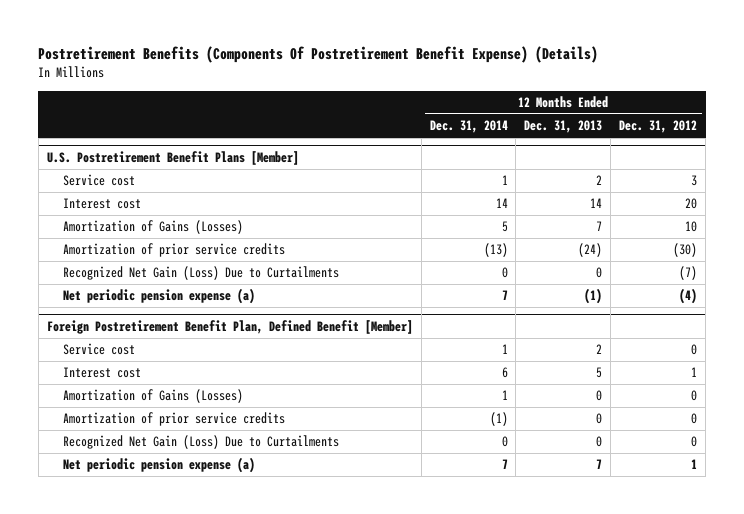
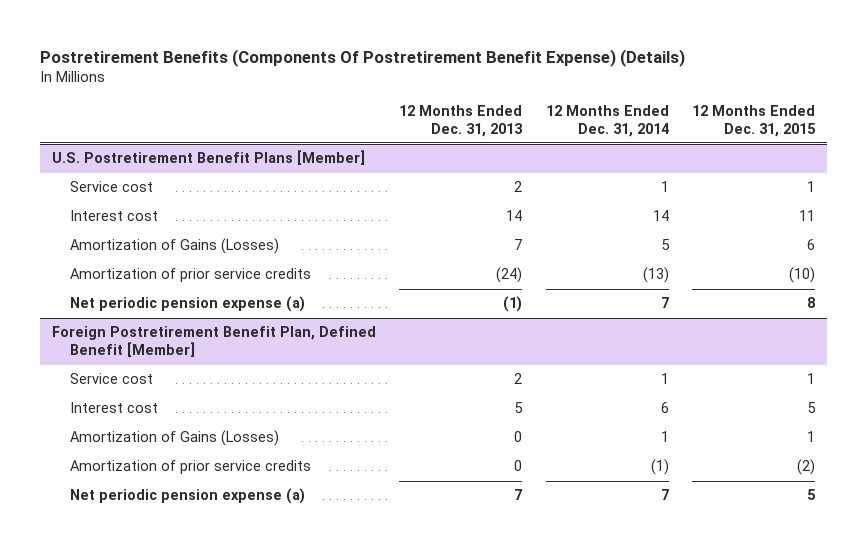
[619,120,698,134] Dec. 31, 2012 -> none
none -> [691,104,816,137] 12 Months Ended Dec. 31, 2015
[63,266,340,281] Recognized Net Gain (Loss) Due to Curtailments -> none
[63,435,340,450] Recognized Net Gain (Loss) Due to Curtailments -> none

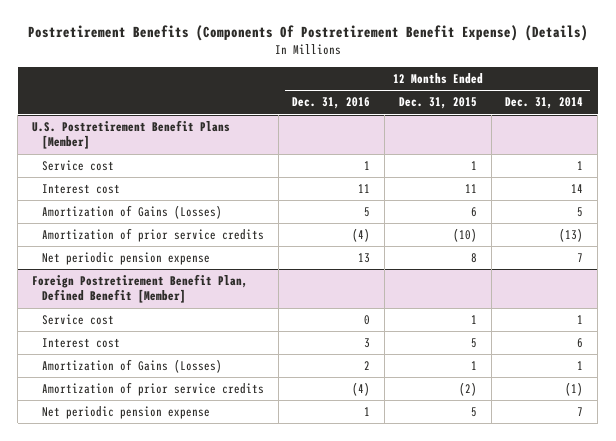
[399,104,524,137] 12 Months Ended Dec. 31, 2013 -> none
none -> [292,97,371,110] Dec. 31, 2016
[70,296,306,313] Net periodic pension expense (a) -> [41,252,210,266] Net periodic pension expense
[70,488,306,505] Net periodic pension expense (a) -> [41,406,210,420] Net periodic pension expense

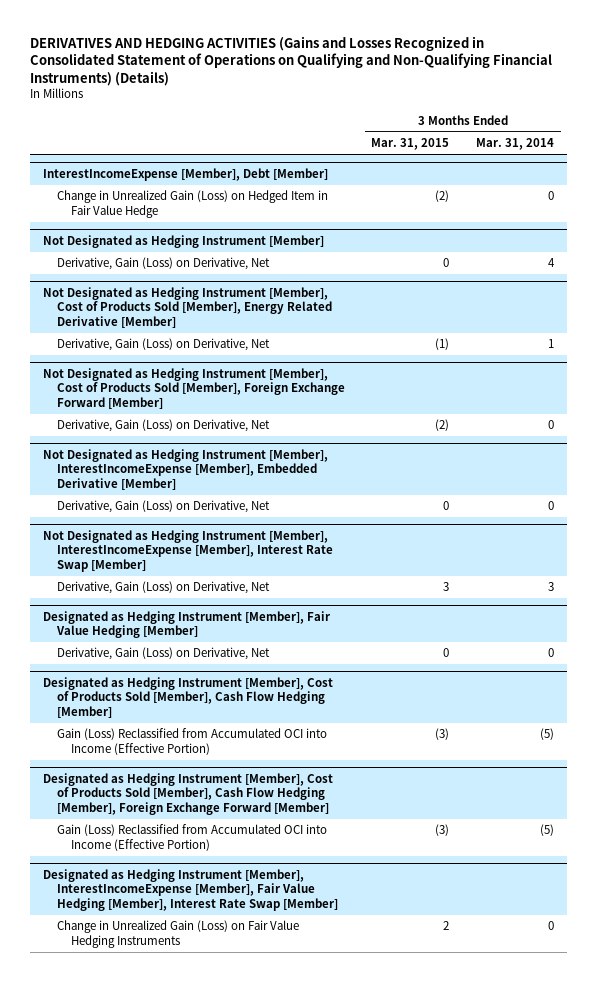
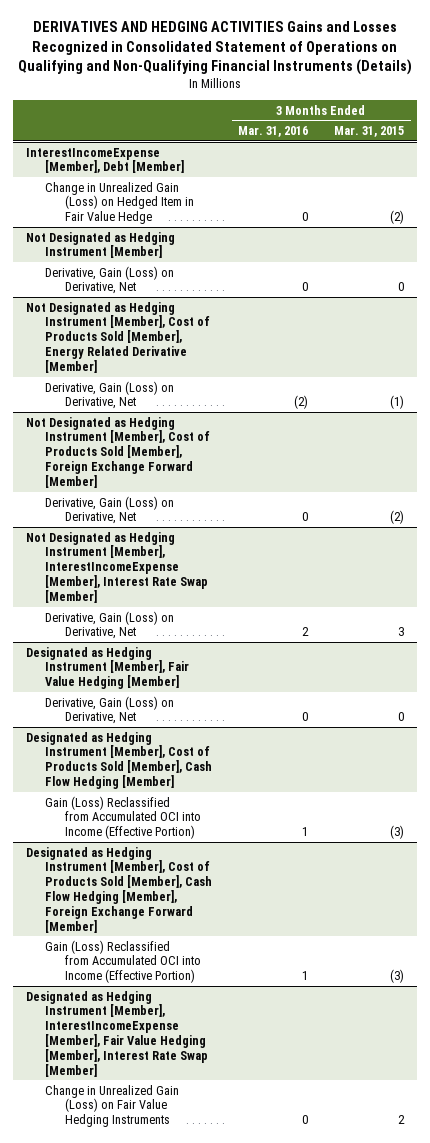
[29,35,552,86] DERIVATIVES AND HEDGING ACTIVITIES (Gains and Losses Recognized in Consolidated Statement of Operations on Qualifying and Non-Qualifying Financial Instruments) (Details) -> [18,21,413,75] DERIVATIVES AND HEDGING ACTIVITIES Gains and Losses Recognized in Consolidated Statement of Operations on Qualifying and Non-Qualifying Financial Instruments (Details)
[475,138,554,151] Mar. 31, 2014 -> none
none -> [238,125,309,137] Mar. 31, 2016
[43,448,329,491] Not Designated as Hedging Instrument [Member], InterestIncomeExpense [Member], Embedded Derivative [Member] -> none
[56,500,270,514] Derivative, Gain (Loss) on Derivative, Net -> none

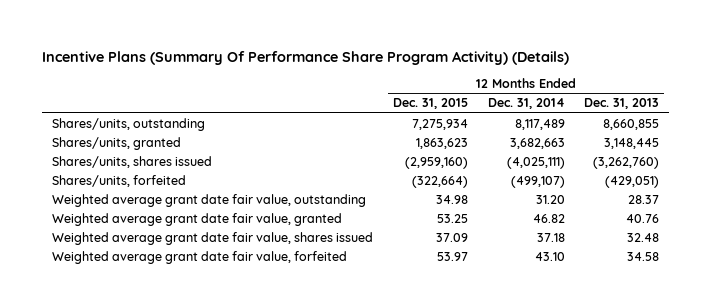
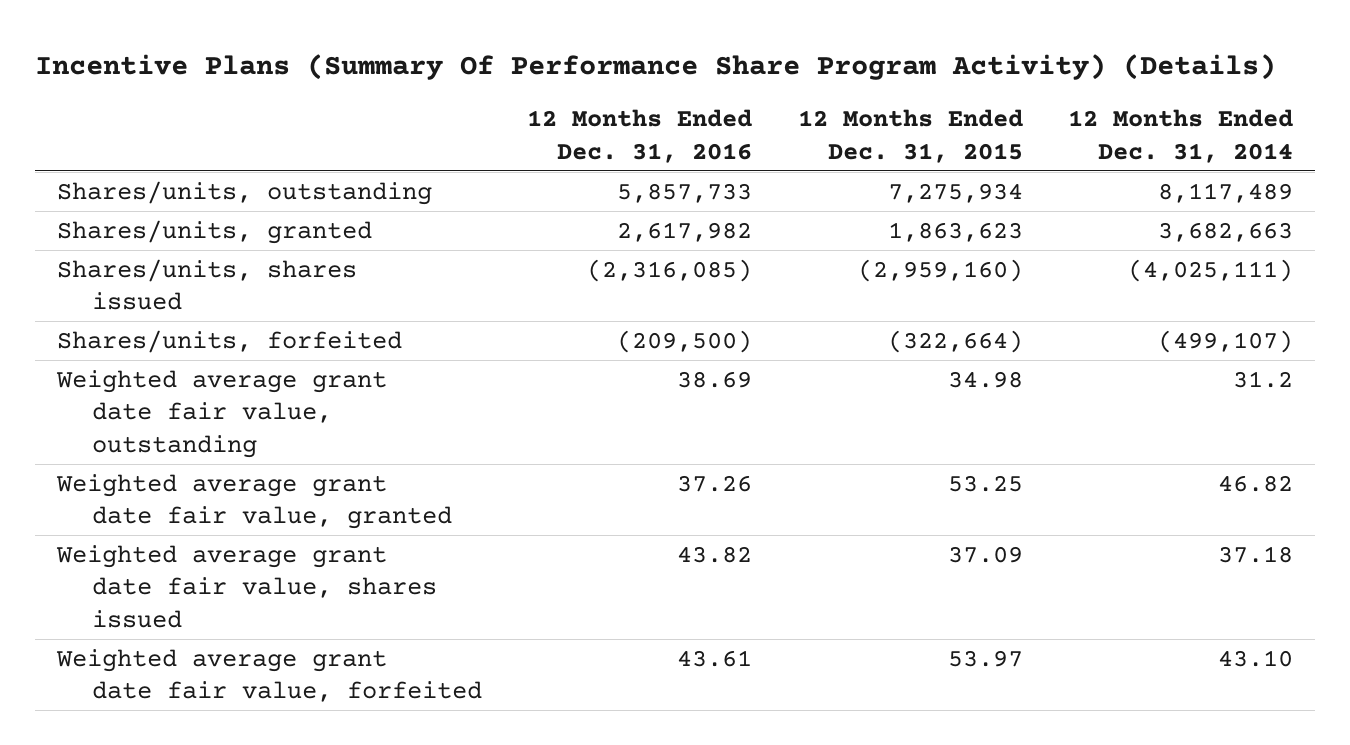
[584,98,660,110] Dec. 31, 2013 -> none
none -> [527,109,753,163] 12 Months Ended Dec. 31, 2016
[535,195,565,205] 31.20 -> [1232,370,1293,388] 31.2

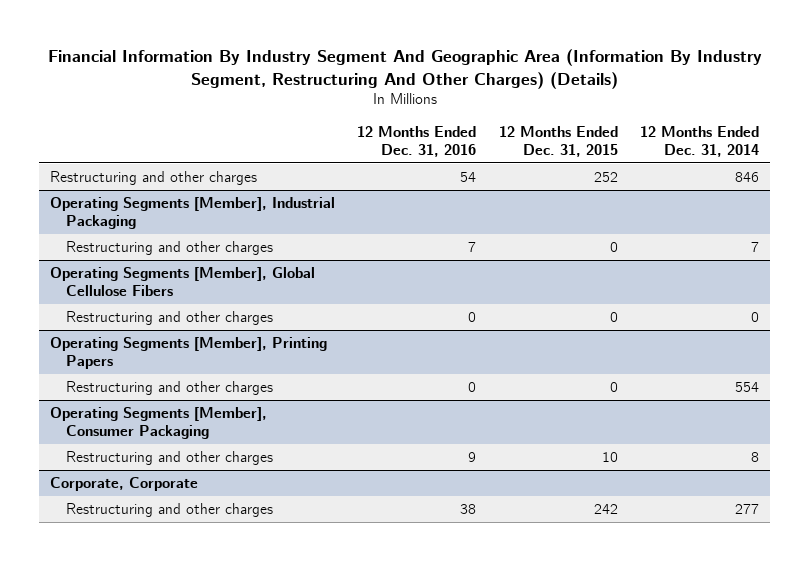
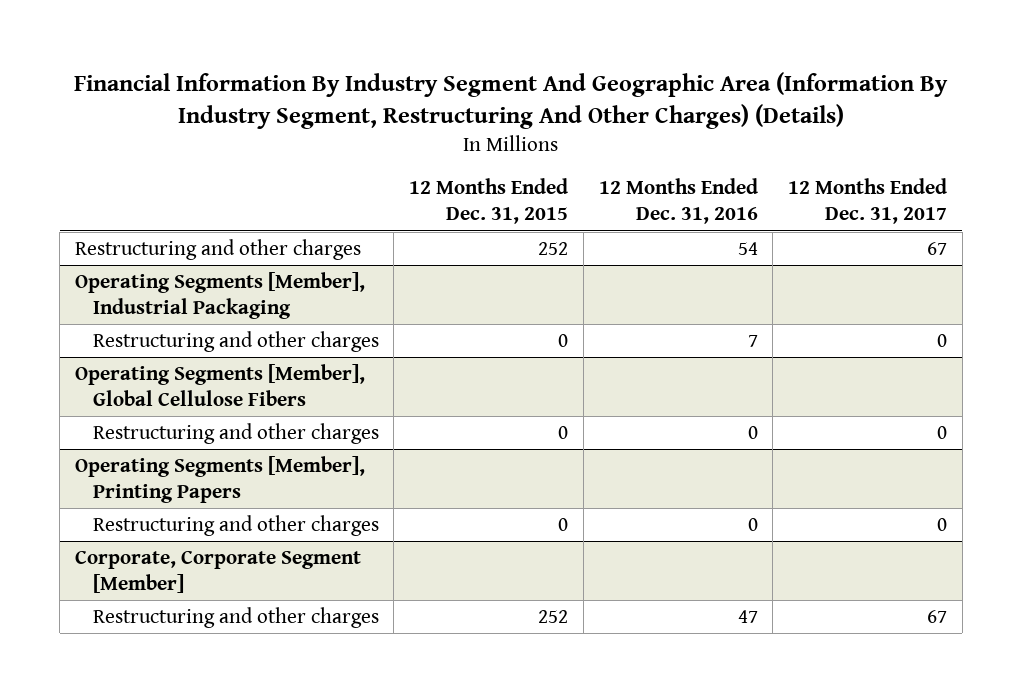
[640,125,760,158] 12 Months Ended Dec. 31, 2014 -> none
none -> [788,178,948,225] 12 Months Ended Dec. 31, 2017
[50,406,268,439] Operating Segments [Member], Consumer Packaging -> none
[50,476,199,491] Corporate, Corporate -> none
[66,502,274,517] Restructuring and other charges -> none
none -> [74,550,361,593] Corporate, Corporate Segment [Member]
[468,451,477,462] 9 -> [737,609,758,623] 47
[601,451,618,462] 10 -> [538,609,569,623] 252

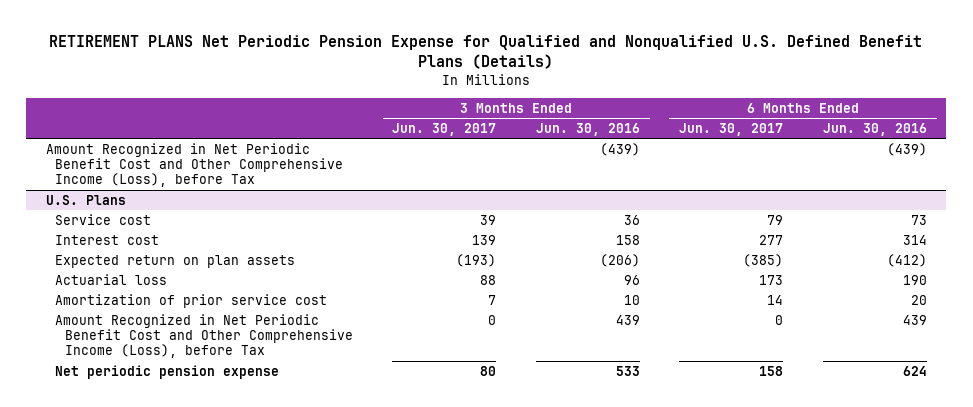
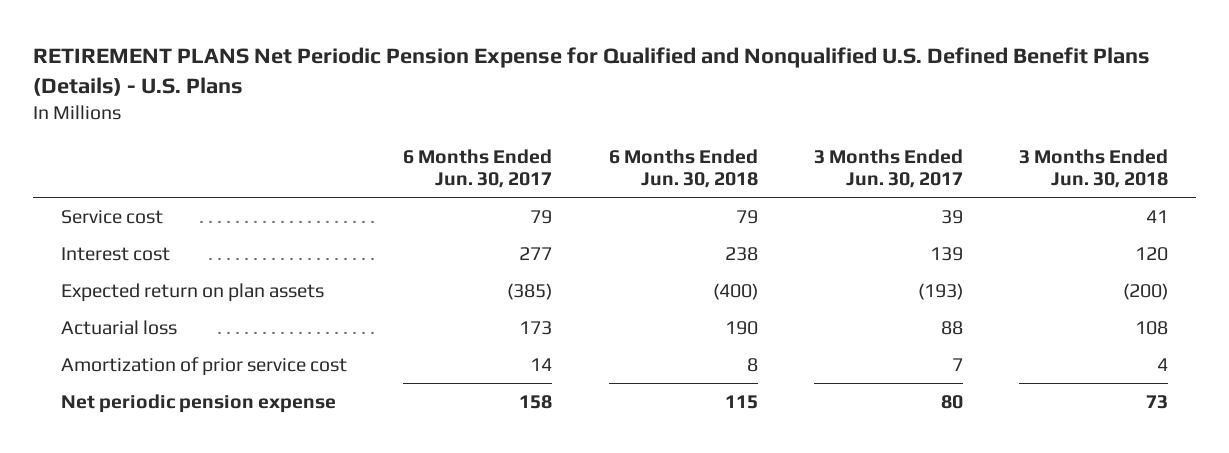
[49,34,923,70] RETIREMENT PLANS Net Periodic Pension Expense for Qualified and Nonqualified U.S. Defined Benefit Plans (Details) -> [32,46,1150,96] RETIREMENT PLANS Net Periodic Pension Expense for Qualified and Nonqualified U.S. Defined Benefit Plans (Details) - U.S. Plans
[535,123,640,137] Jun. 30, 2016 -> none
[822,123,927,137] Jun. 30, 2016 -> none
none -> [608,148,758,189] 6 Months Ended Jun. 30, 2018
none -> [1019,148,1169,189] 3 Months Ended Jun. 30, 2018
[45,142,344,188] Amount Recognized in Net Periodic Benefit Cost and Other Comprehensive Income (Loss), before Tax -> none
[45,194,126,205] U.S. Plans -> none
[55,313,354,359] Amount Recognized in Net Periodic Benefit Cost and Other Comprehensive Income (Loss), before Tax -> none

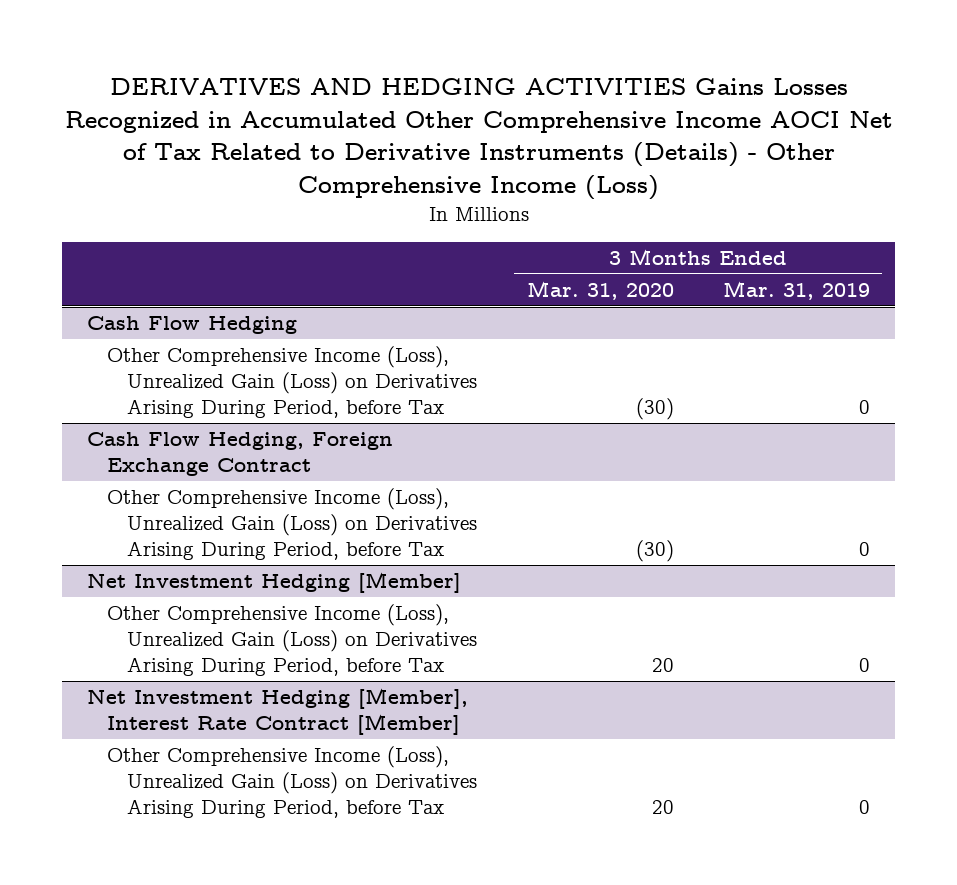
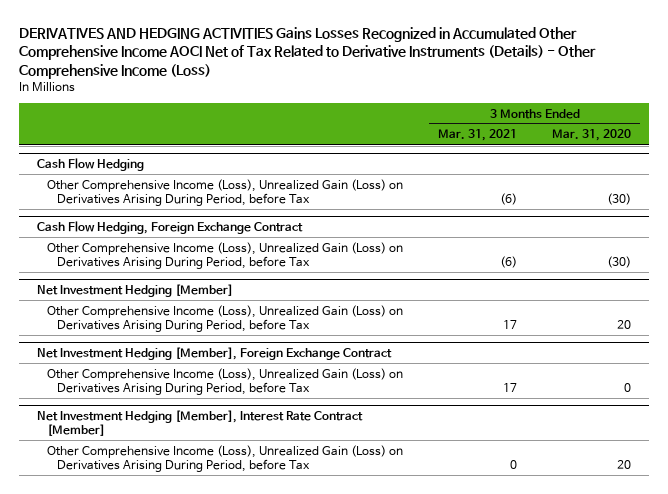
[722,281,870,301] Mar. 31, 2019 -> none
none -> [438,129,518,142] Mar. 31, 2021
none -> [36,346,392,360] Net Investment Hedging [Member], Foreign Exchange Contract
none -> [46,367,403,395] Other Comprehensive Income (Loss), Unrealized Gain (Loss) on Derivatives Arising During Period, before Tax

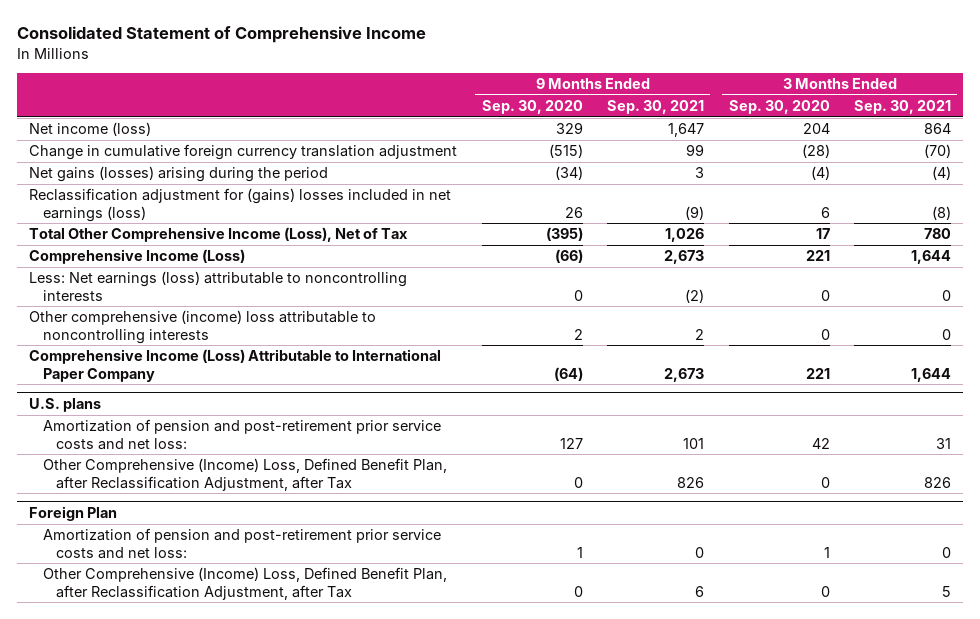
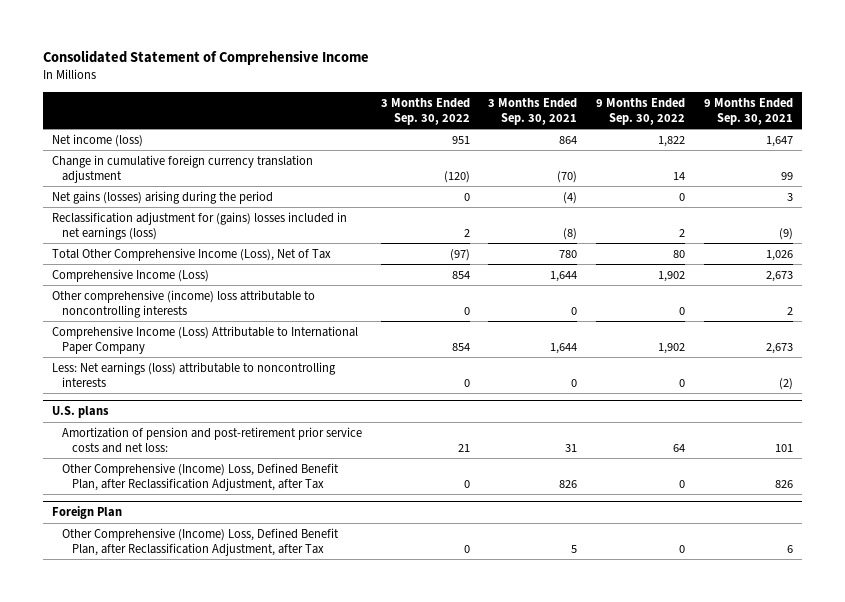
[481,100,583,115] Sep. 30, 2020 -> none
[728,100,830,115] Sep. 30, 2020 -> none
none -> [380,97,470,125] 3 Months Ended Sep. 30, 2022
none -> [595,97,685,125] 9 Months Ended Sep. 30, 2022
[29,271,408,301] Less: Net earnings (loss) attributable to noncontrolling interests -> [52,361,337,387] Less: Net earnings (loss) attributable to noncontrolling interests
[42,528,441,559] Amortization of pension and post-retirement prior service costs and net loss: -> none

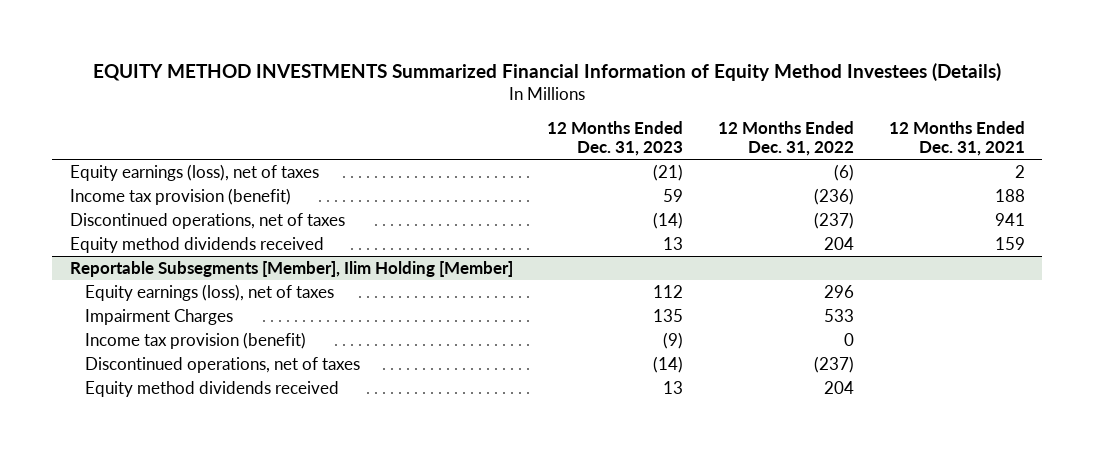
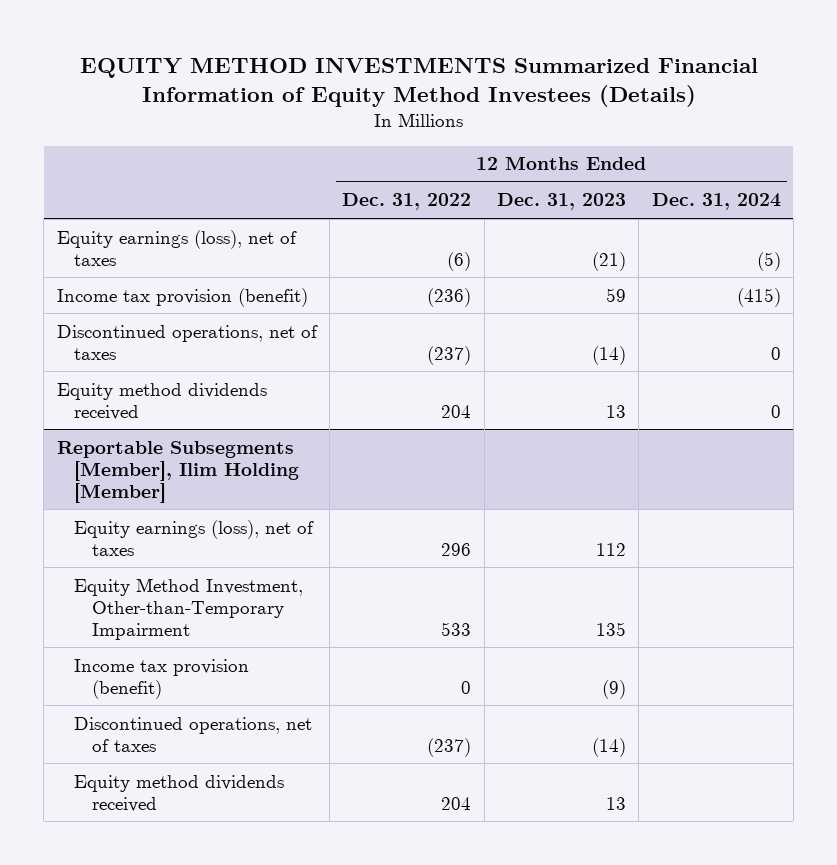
[888,121,1025,157] 12 Months Ended Dec. 31, 2021 -> none
none -> [651,193,781,211] Dec. 31, 2024
[84,308,233,325] Impairment Charges -> [74,577,304,640] Equity Method Investment, Other-than-Temporary Impairment

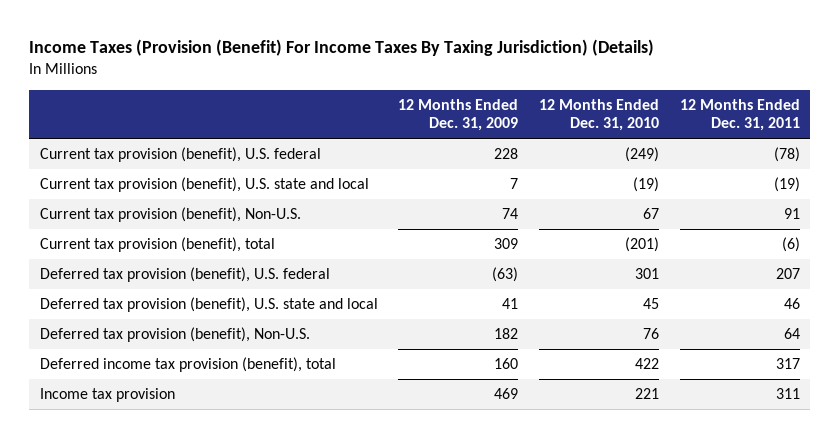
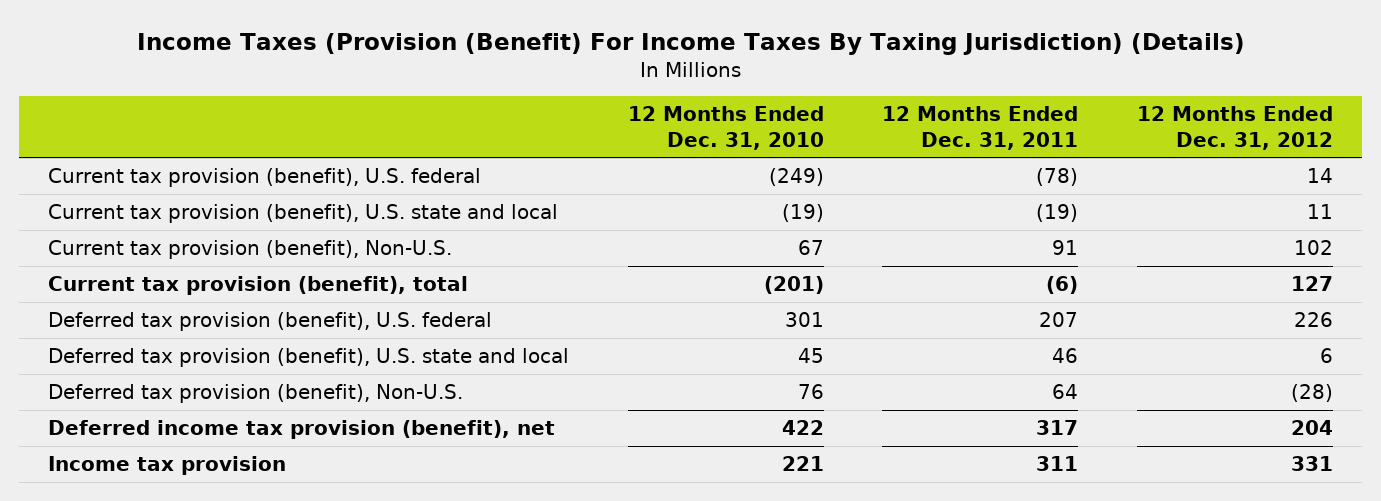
[398,98,519,132] 12 Months Ended Dec. 31, 2009 -> none
none -> [1136,106,1333,150] 12 Months Ended Dec. 31, 2012
[39,356,336,372] Deferred income tax provision (benefit), total -> [48,420,556,440] Deferred income tax provision (benefit), net

